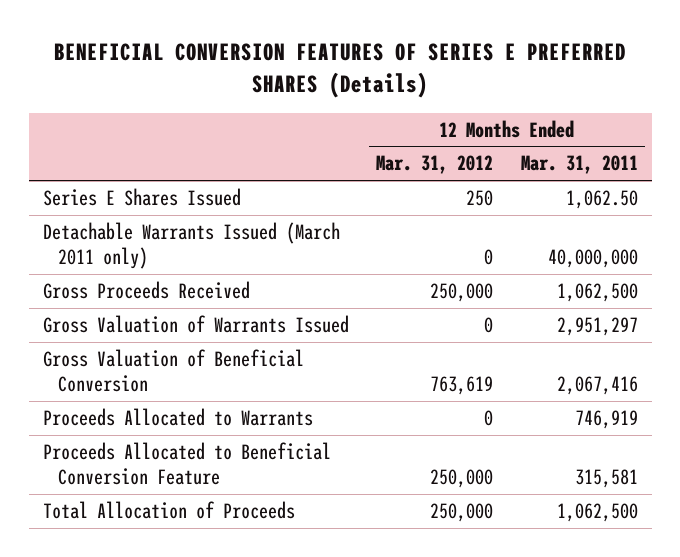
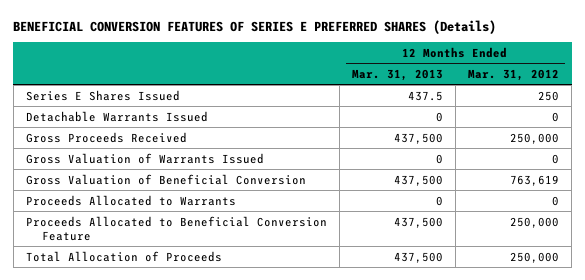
[520,155,638,175] Mar. 31, 2011 -> none
none -> [351,68,443,81] Mar. 31, 2013
[42,222,340,270] Detachable Warrants Issued (March 2011 only) -> [25,110,208,122] Detachable Warrants Issued

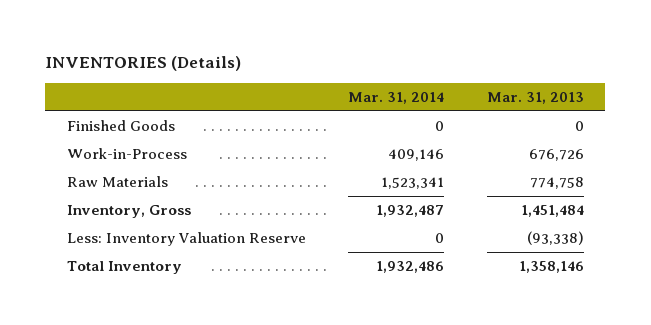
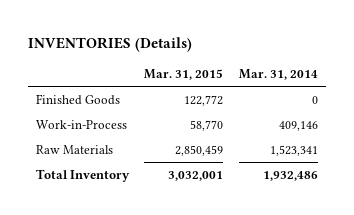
[487,91,585,104] Mar. 31, 2013 -> none
none -> [144,68,224,80] Mar. 31, 2015
[66,205,191,219] Inventory, Gross -> none
[66,232,306,247] Less: Inventory Valuation Reserve -> none

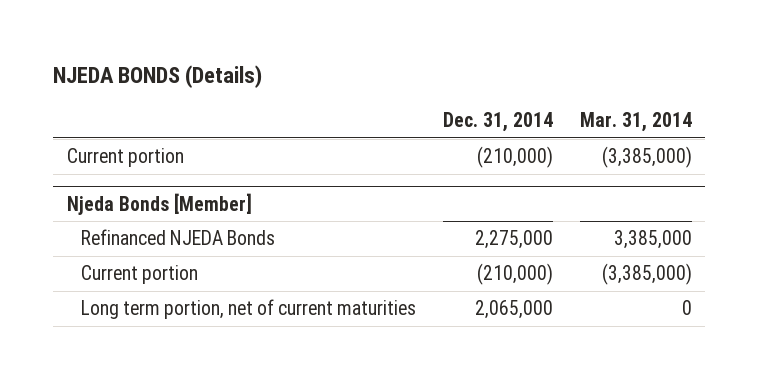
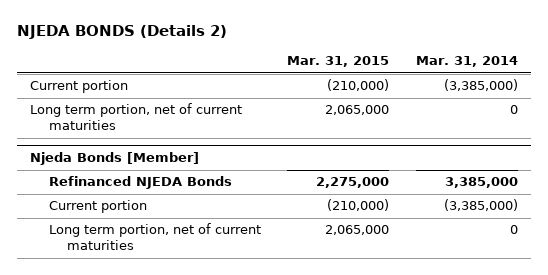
[53,65,263,89] NJEDA BONDS (Details) -> [17,25,228,40] NJEDA BONDS (Details 2)
[442,112,553,133] Dec. 31, 2014 -> none
none -> [287,56,390,68] Mar. 31, 2015
none -> [30,103,243,131] Long term portion, net of current maturities

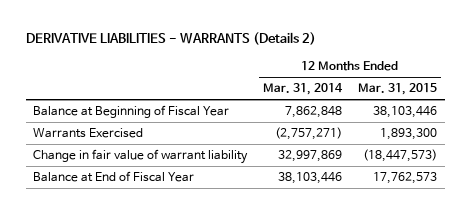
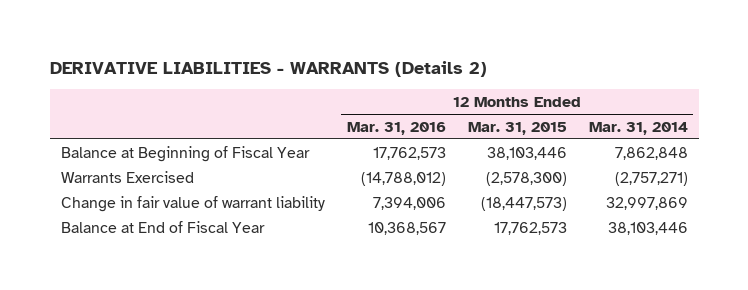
none -> [346,121,446,135] Mar. 31, 2016
[379,128,437,141] 1,893,300 -> [485,171,567,186] (2,578,300)

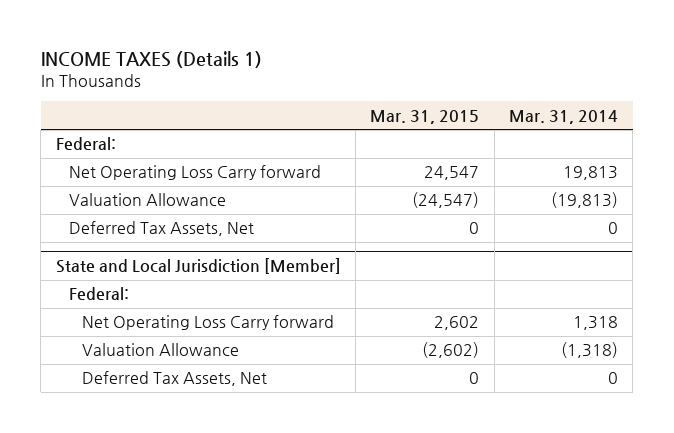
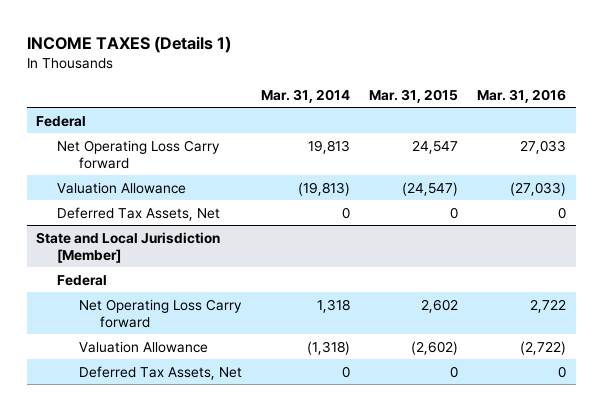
none -> [477,88,567,103] Mar. 31, 2016
[55,137,116,151] Federal: -> [36,115,87,127] Federal
[68,287,129,301] Federal: -> [57,274,108,286] Federal

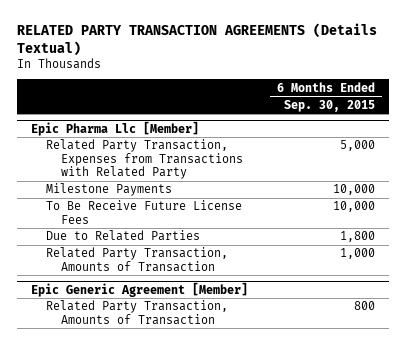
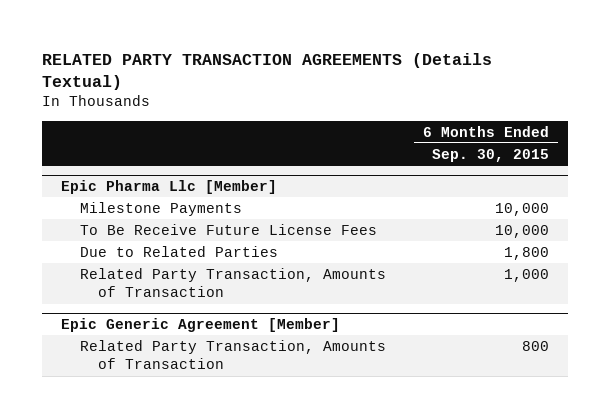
[46,139,244,180] Related Party Transaction, Expenses from Transactions with Related Party -> none

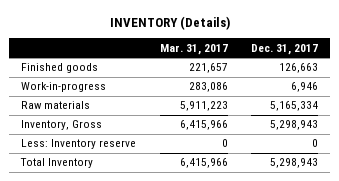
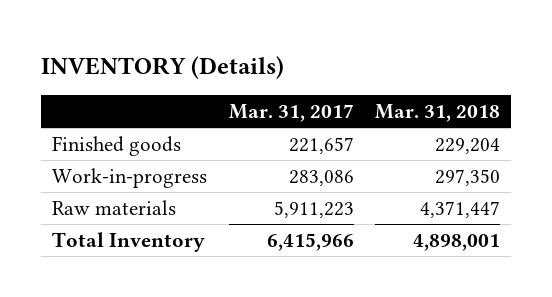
[251,43,319,55] Dec. 31, 2017 -> none
none -> [375,103,501,122] Mar. 31, 2018
[21,120,103,131] Inventory, Gross -> none
[21,139,137,150] Less: Inventory reserve -> none

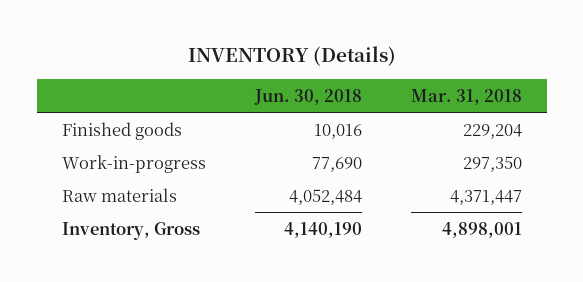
[228,103,354,122] Mar. 31, 2017 -> none
none -> [253,88,362,105] Jun. 30, 2018
[51,232,205,253] Total Inventory -> [61,221,200,240] Inventory, Gross

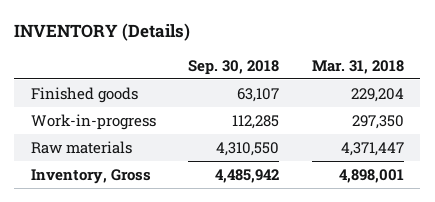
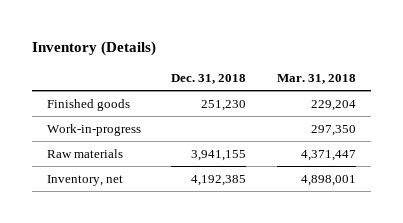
[14,23,191,42] INVENTORY (Details) -> [31,41,156,57] Inventory (Details)
[188,59,280,75] Sep. 30, 2018 -> none
none -> [171,73,247,84] Dec. 31, 2018
[30,168,151,184] Inventory, Gross -> [47,174,124,186] Inventory, net

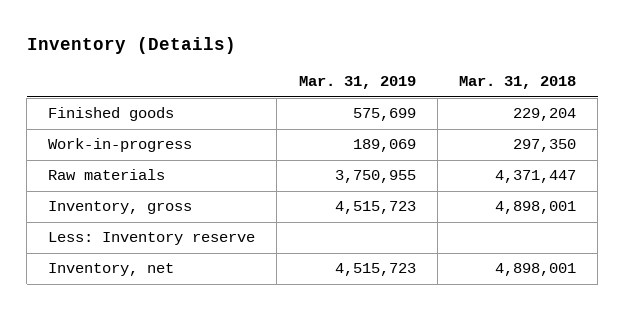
[171,73,247,84] Dec. 31, 2018 -> none
none -> [298,76,416,90] Mar. 31, 2019
none -> [48,201,193,215] Inventory, gross
none -> [48,232,256,246] Less: Inventory reserve

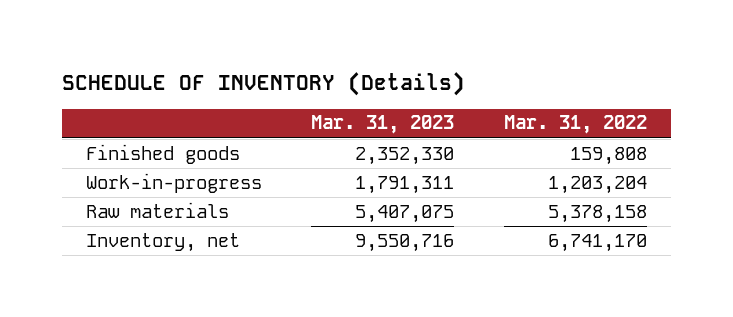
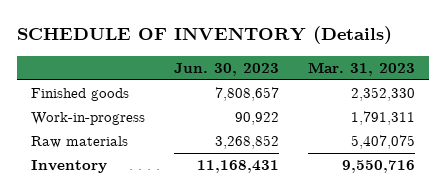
[503,115,647,135] Mar. 31, 2022 -> none
none -> [174,62,280,76] Jun. 30, 2023
[86,232,241,252] Inventory, net -> [31,160,108,174] Inventory

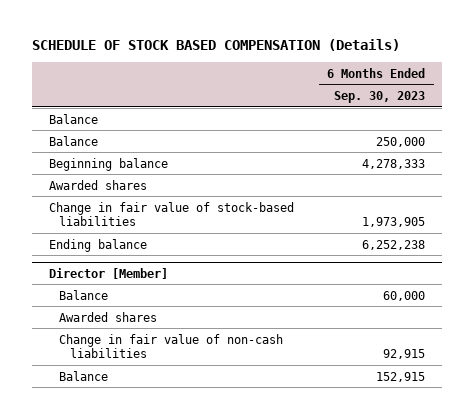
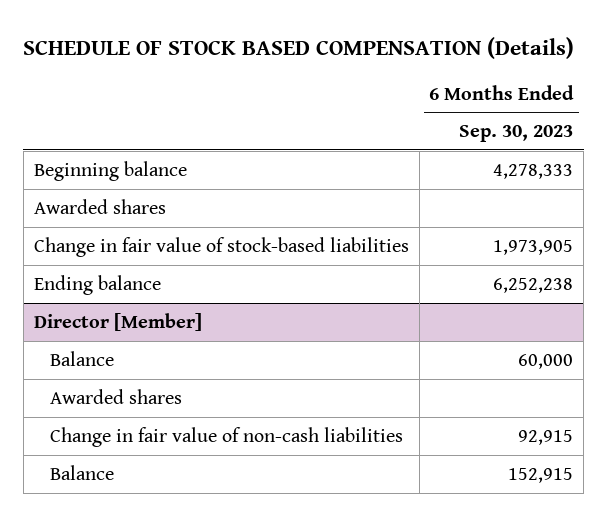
[48,113,98,124] Balance -> none
[48,135,98,146] Balance -> none

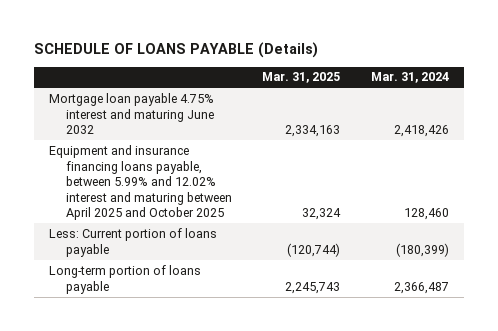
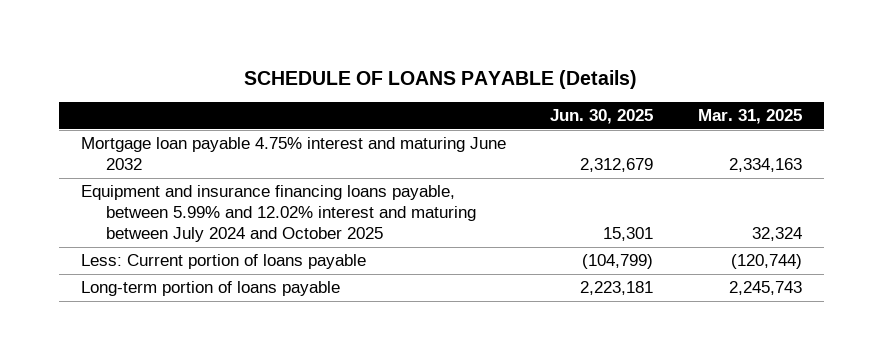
[370,72,449,84] Mar. 31, 2024 -> none
none -> [550,109,654,125] Jun. 30, 2025
[49,144,232,221] Equipment and insurance financing loans payable, between 5.99% and 12.02% interest and maturing between April 2025 and October 2025 -> [80,185,476,242] Equipment and insurance financing loans payable, between 5.99% and 12.02% interest and maturing between July 2024 and October 2025

